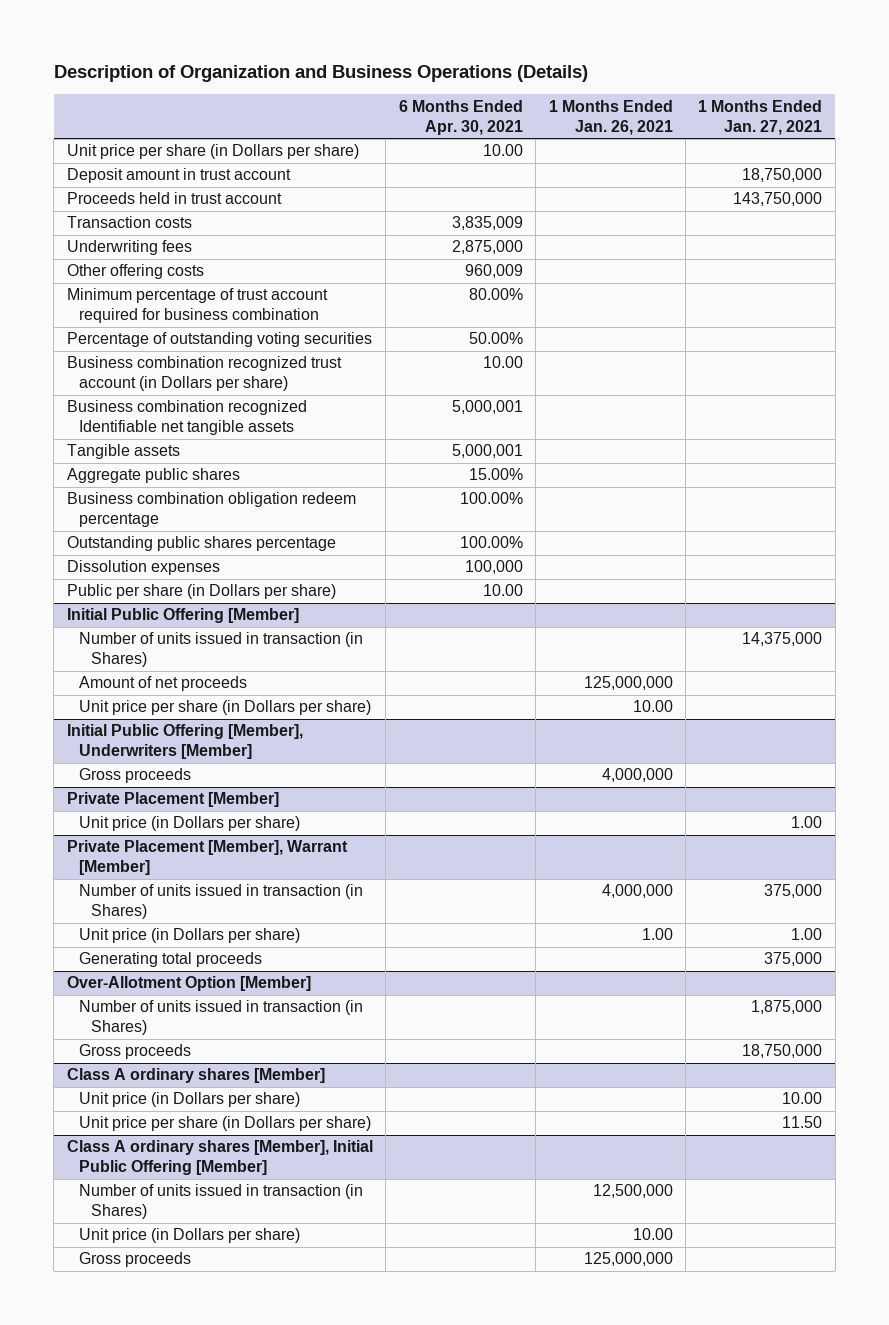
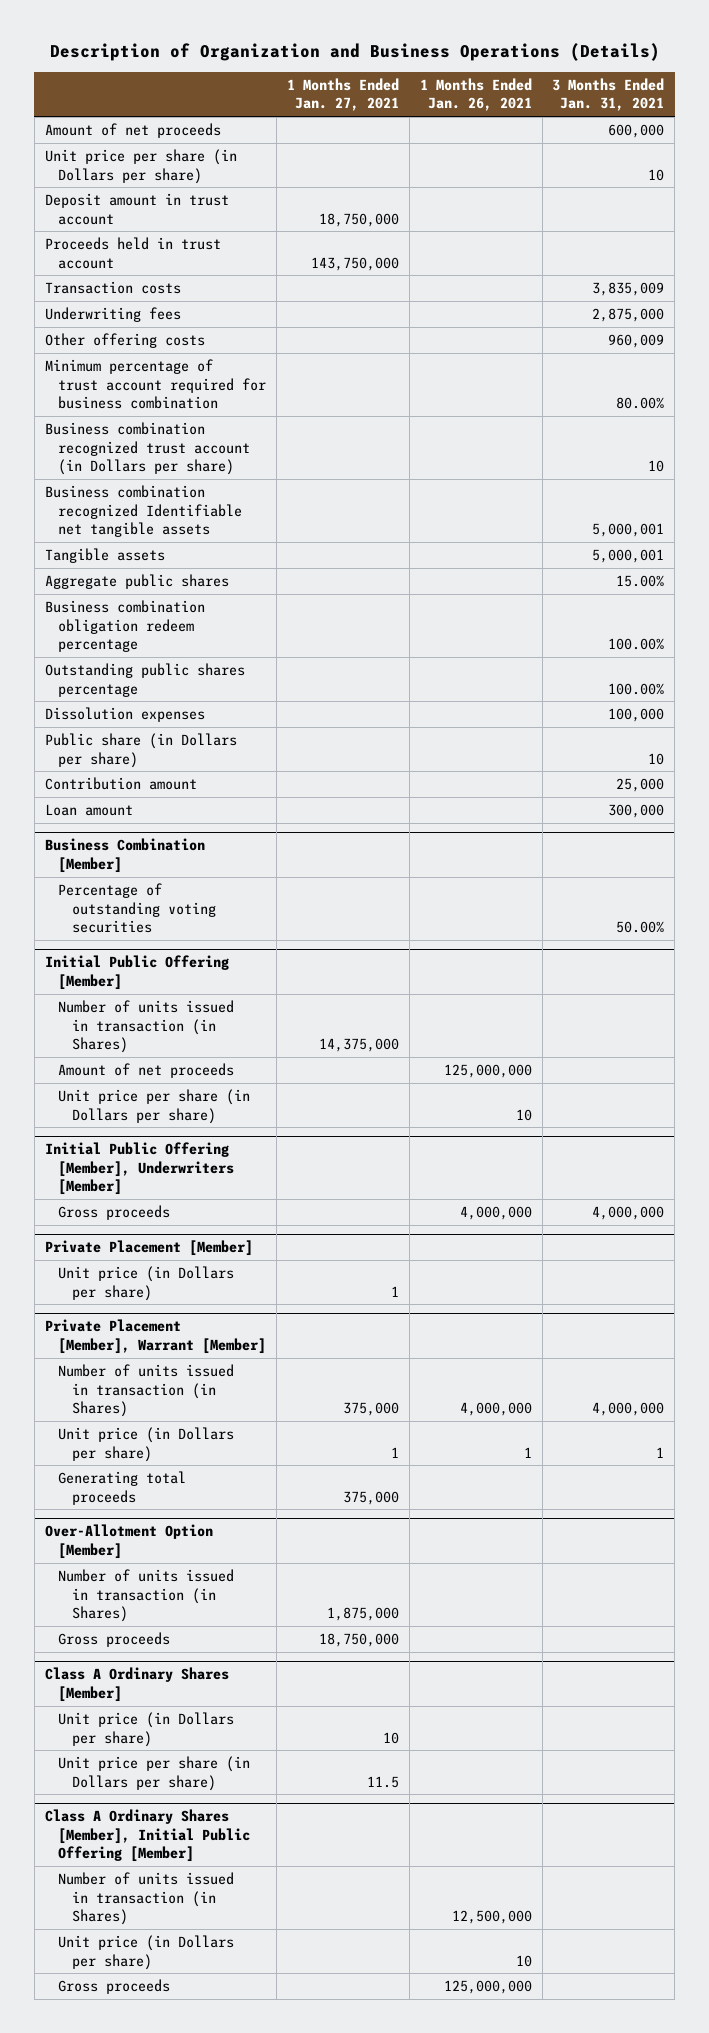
[398,99,523,135] 6 Months Ended Apr. 30, 2021 -> none
none -> [552,77,665,112] 3 Months Ended Jan. 31, 2021
none -> [44,123,221,139] Amount of net proceeds
[66,332,372,348] Percentage of outstanding voting securities -> none
[66,584,336,600] Public per share (in Dollars per share) -> [44,733,237,768] Public share (in Dollars per share)
none -> [44,777,197,791] Contribution amount
none -> [44,804,133,817] Loan amount
none -> [44,838,205,873] Business Combination [Member]
none -> [58,883,217,934] Percentage of outstanding voting securities
[632,700,673,713] 10.00 -> [515,1108,532,1121] 10
[791,816,823,829] 1.00 -> [391,1285,400,1297] 1
[641,928,673,941] 1.00 -> [523,1446,532,1458] 1
[791,928,823,941] 1.00 -> [391,1446,400,1458] 1
[66,1068,325,1084] Class A ordinary shares [Member] -> [44,1667,229,1702] Class A Ordinary Shares [Member]
[782,1092,823,1105] 10.00 -> [383,1731,400,1744] 10
[782,1116,823,1129] 11.50 -> [367,1775,400,1788] 11.5
[66,1140,373,1176] Class A ordinary shares [Member], Initial Public Offering [Member] -> [44,1809,251,1863] Class A Ordinary Shares [Member], Initial Public Offering [Member]
[632,1228,673,1241] 10.00 -> [515,1954,532,1967] 10

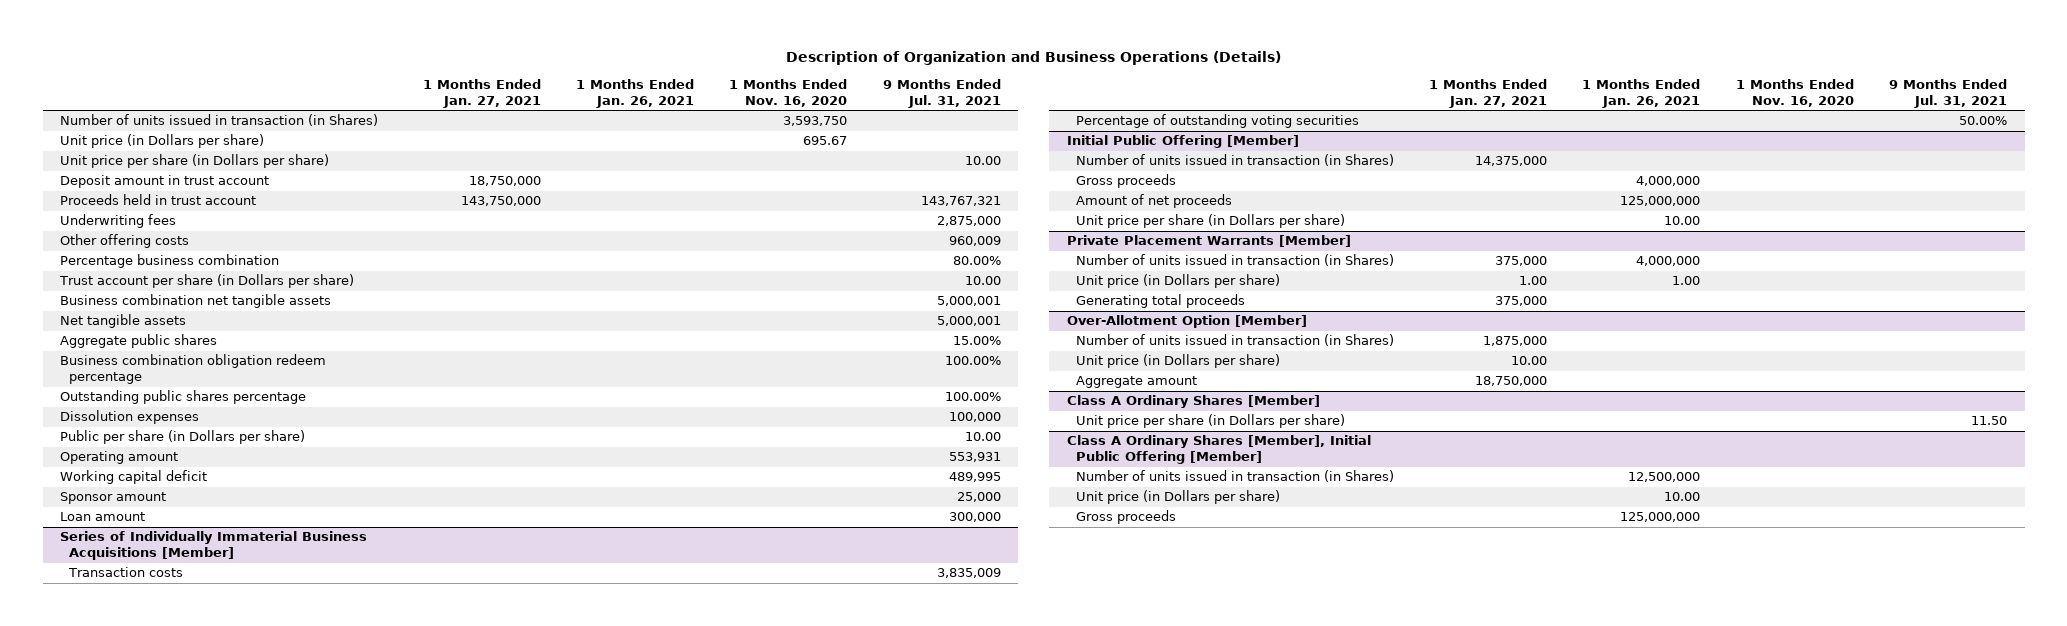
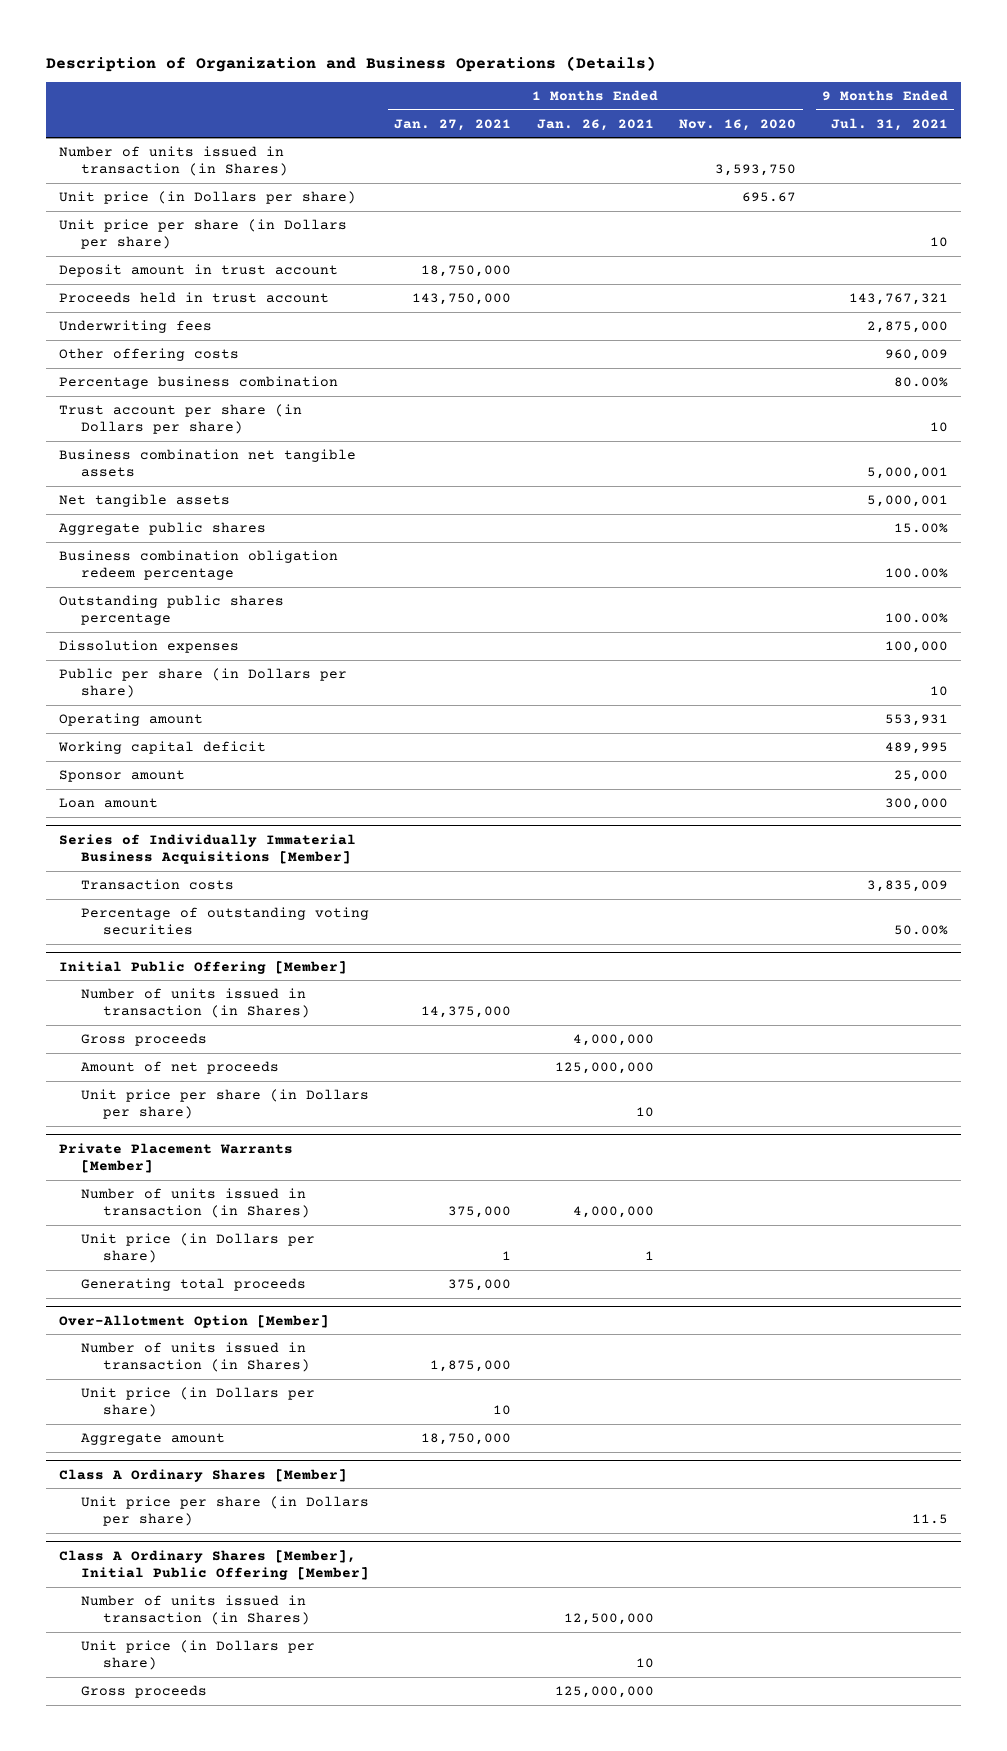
[964,156,1001,166] 10.00 -> [930,237,949,248] 10
[964,276,1001,286] 10.00 -> [930,422,949,433] 10
[964,432,1001,442] 10.00 -> [930,686,949,697] 10
[1664,216,1701,226] 10.00 -> [635,1107,654,1118] 10
[1519,276,1548,286] 1.00 -> [502,1251,512,1261] 1
[1672,276,1701,286] 1.00 -> [644,1251,654,1261] 1
[1511,356,1548,366] 10.00 -> [493,1405,512,1416] 10
[1971,416,2008,426] 11.50 -> [912,1514,949,1525] 11.5
[1664,492,1701,502] 10.00 -> [635,1658,654,1669] 10

